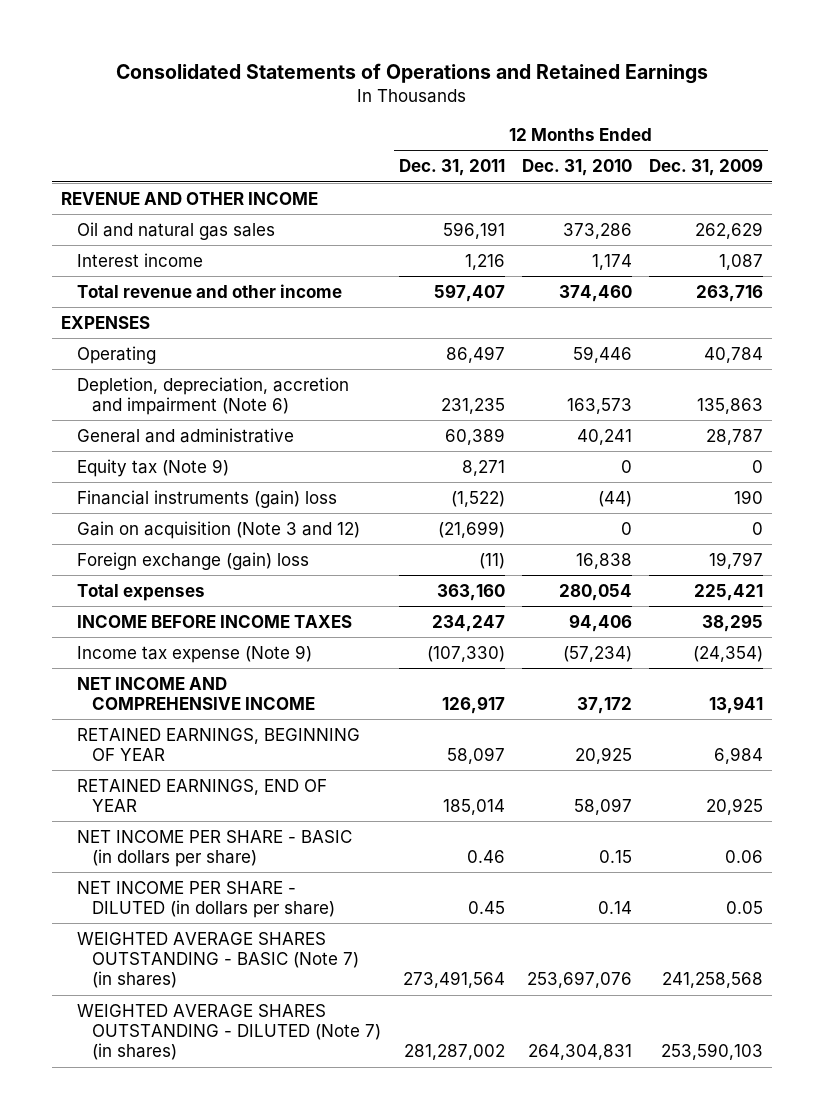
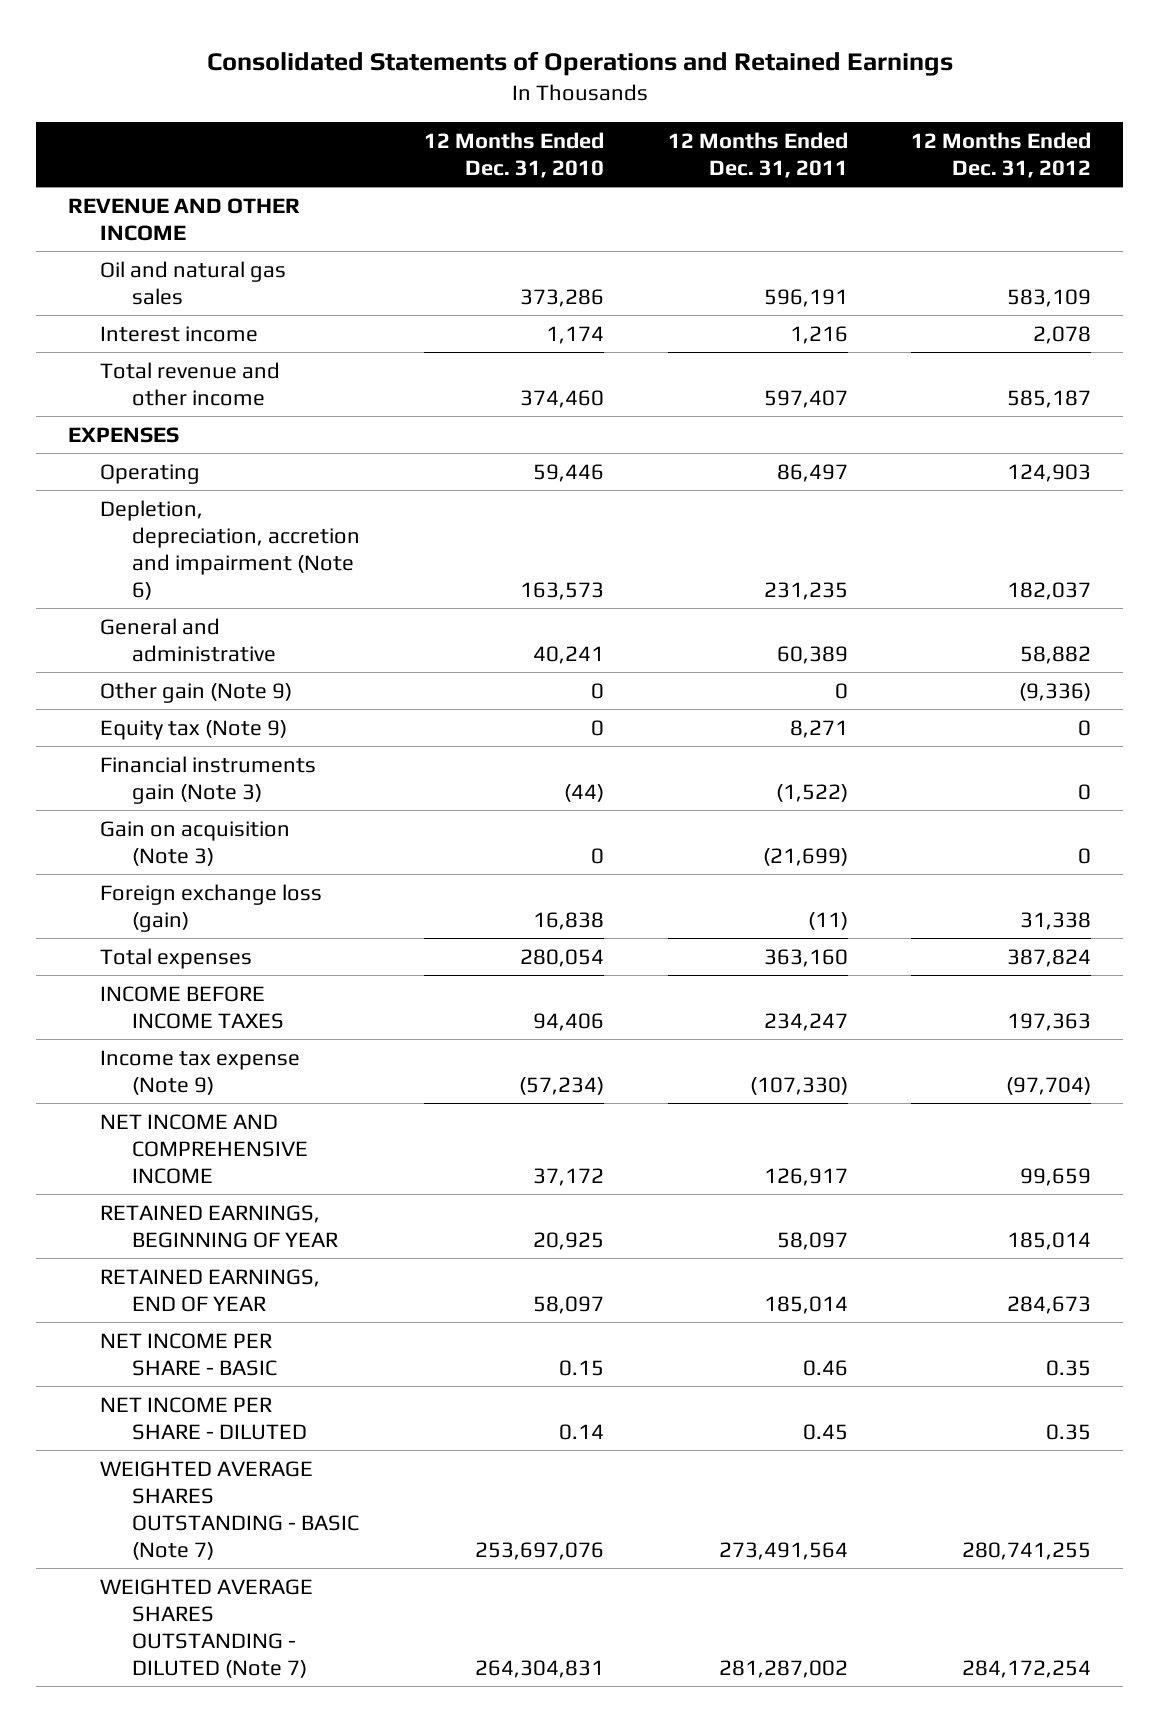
[649,158,764,177] Dec. 31, 2009 -> none
none -> [911,131,1092,178] 12 Months Ended Dec. 31, 2012
none -> [99,681,292,703] Other gain (Note 9)
[76,489,337,508] Financial instruments (gain) loss -> [99,755,316,804] Financial instruments gain (Note 3)
[76,520,360,539] Gain on acquisition (Note 3 and 12) -> [99,820,290,866] Gain on acquisition (Note 3)
[76,551,309,570] Foreign exchange (gain) loss -> [99,883,322,932] Foreign exchange loss (gain)
[76,829,352,868] NET INCOME PER SHARE - BASIC (in dollars per share) -> [99,1332,277,1376] NET INCOME PER SHARE - BASIC
[76,880,336,919] NET INCOME PER SHARE - DILUTED (in dollars per share) -> [99,1396,307,1440] NET INCOME PER SHARE - DILUTED
[76,931,360,989] WEIGHTED AVERAGE SHARES OUTSTANDING - BASIC (Note 7) (in shares) -> [99,1460,359,1560] WEIGHTED AVERAGE SHARES OUTSTANDING - BASIC (Note 7)
[76,1003,382,1061] WEIGHTED AVERAGE SHARES OUTSTANDING - DILUTED (Note 7) (in shares) -> [99,1578,313,1678] WEIGHTED AVERAGE SHARES OUTSTANDING - DILUTED (Note 7)

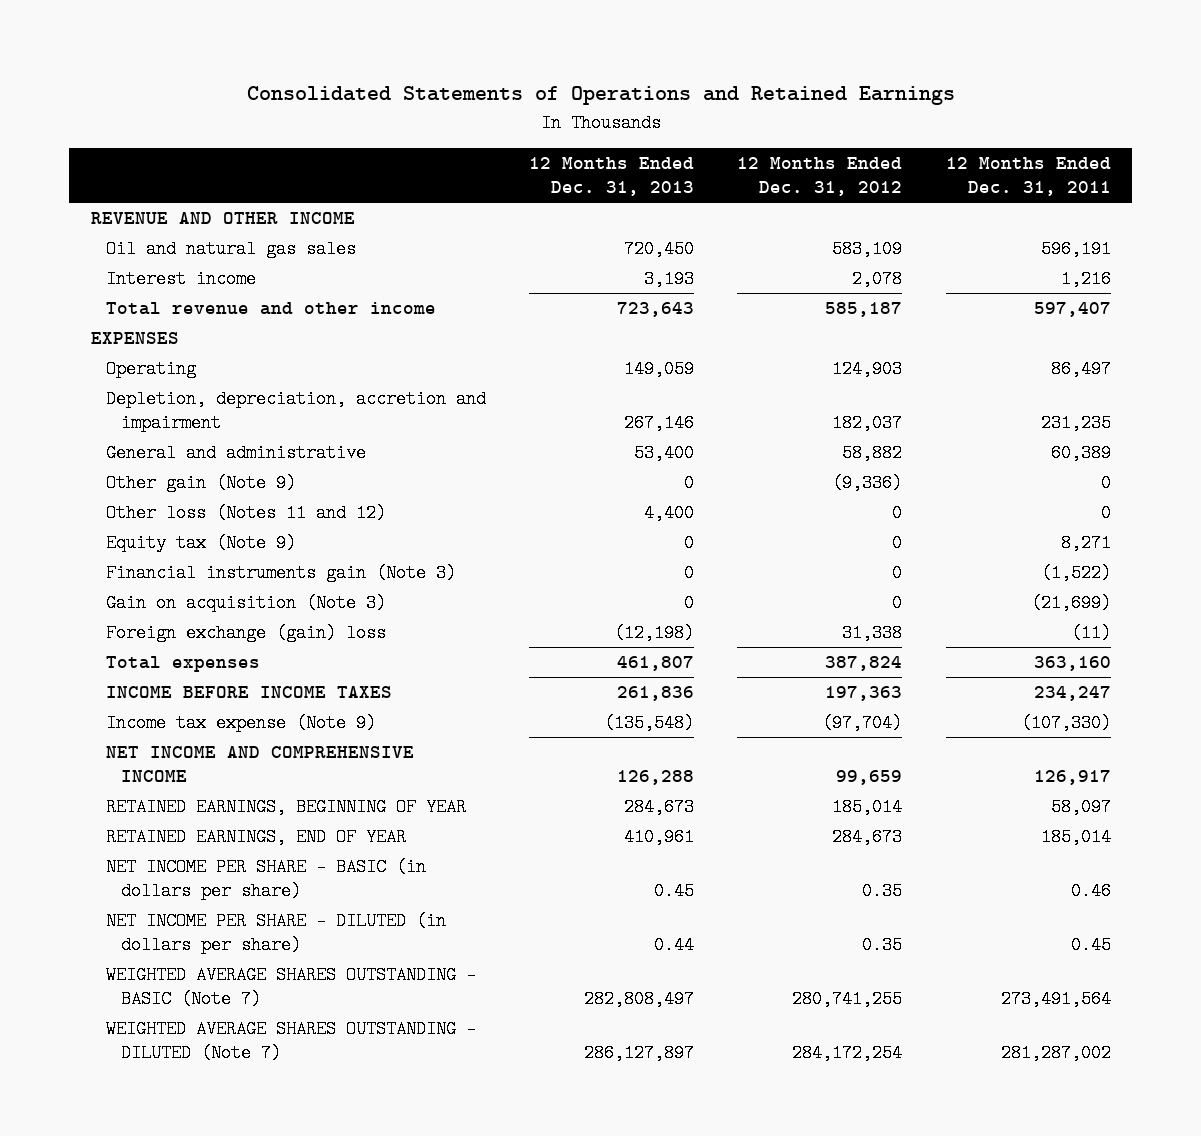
[423,131,604,178] 12 Months Ended Dec. 31, 2010 -> none
none -> [529,157,695,196] 12 Months Ended Dec. 31, 2013
[99,499,360,600] Depletion, depreciation, accretion and impairment (Note 6) -> [105,390,486,433] Depletion, depreciation, accretion and impairment
none -> [105,504,386,523] Other loss (Notes 11 and 12)
[99,883,322,932] Foreign exchange loss (gain) -> [105,624,386,643] Foreign exchange (gain) loss
[99,1332,277,1376] NET INCOME PER SHARE - BASIC -> [105,858,426,901] NET INCOME PER SHARE - BASIC (in dollars per share)
[99,1396,307,1440] NET INCOME PER SHARE - DILUTED -> [105,912,446,955] NET INCOME PER SHARE - DILUTED (in dollars per share)

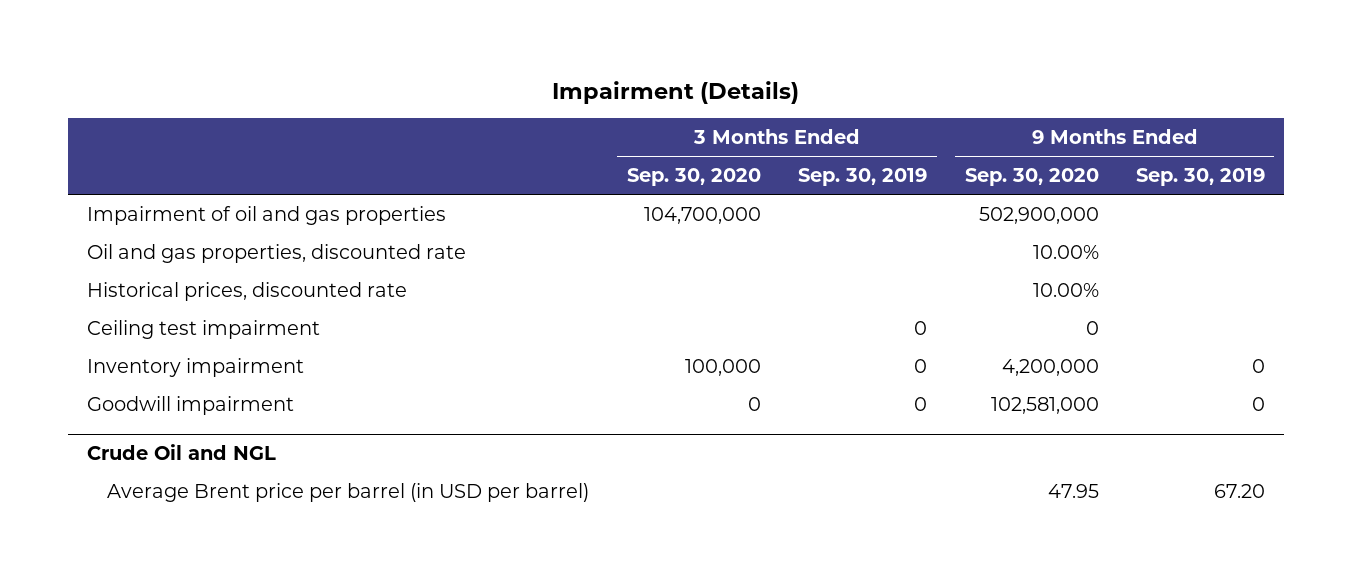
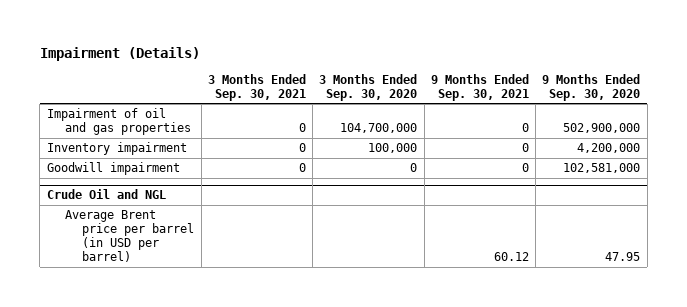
[798,167,928,186] Sep. 30, 2019 -> none
[1136,167,1266,186] Sep. 30, 2019 -> none
none -> [207,73,306,101] 3 Months Ended Sep. 30, 2021
none -> [430,73,529,101] 9 Months Ended Sep. 30, 2021
[86,243,466,263] Oil and gas properties, discounted rate -> none
[86,281,407,301] Historical prices, discounted rate -> none
[86,319,320,339] Ceiling test impairment -> none

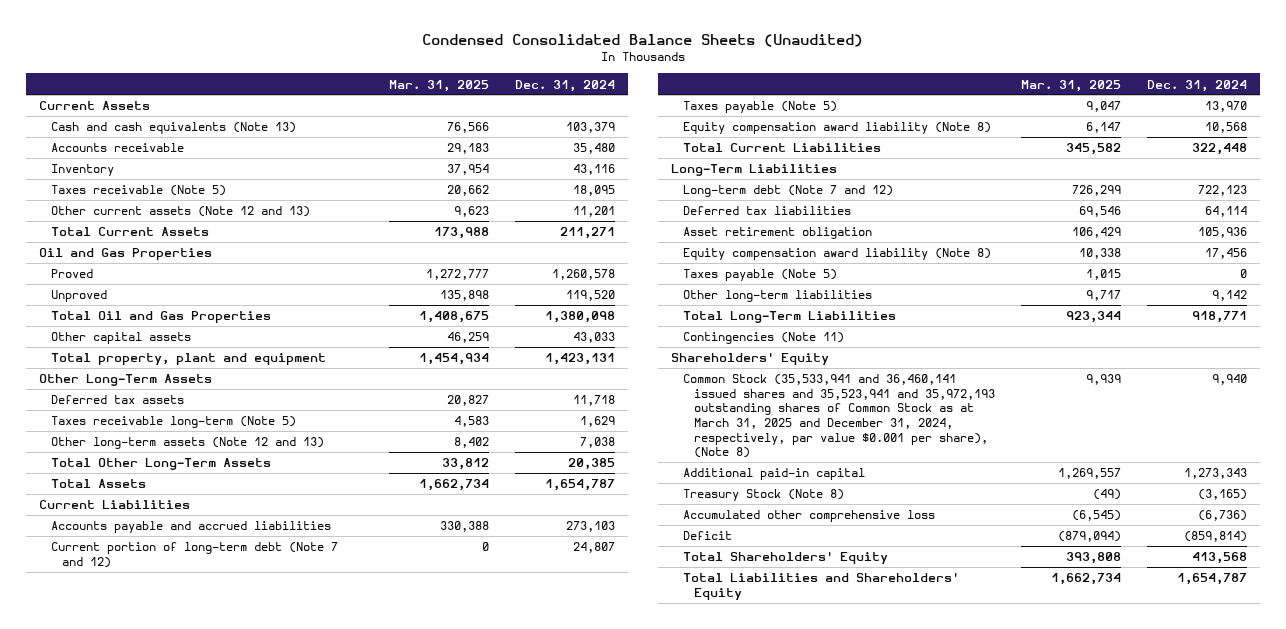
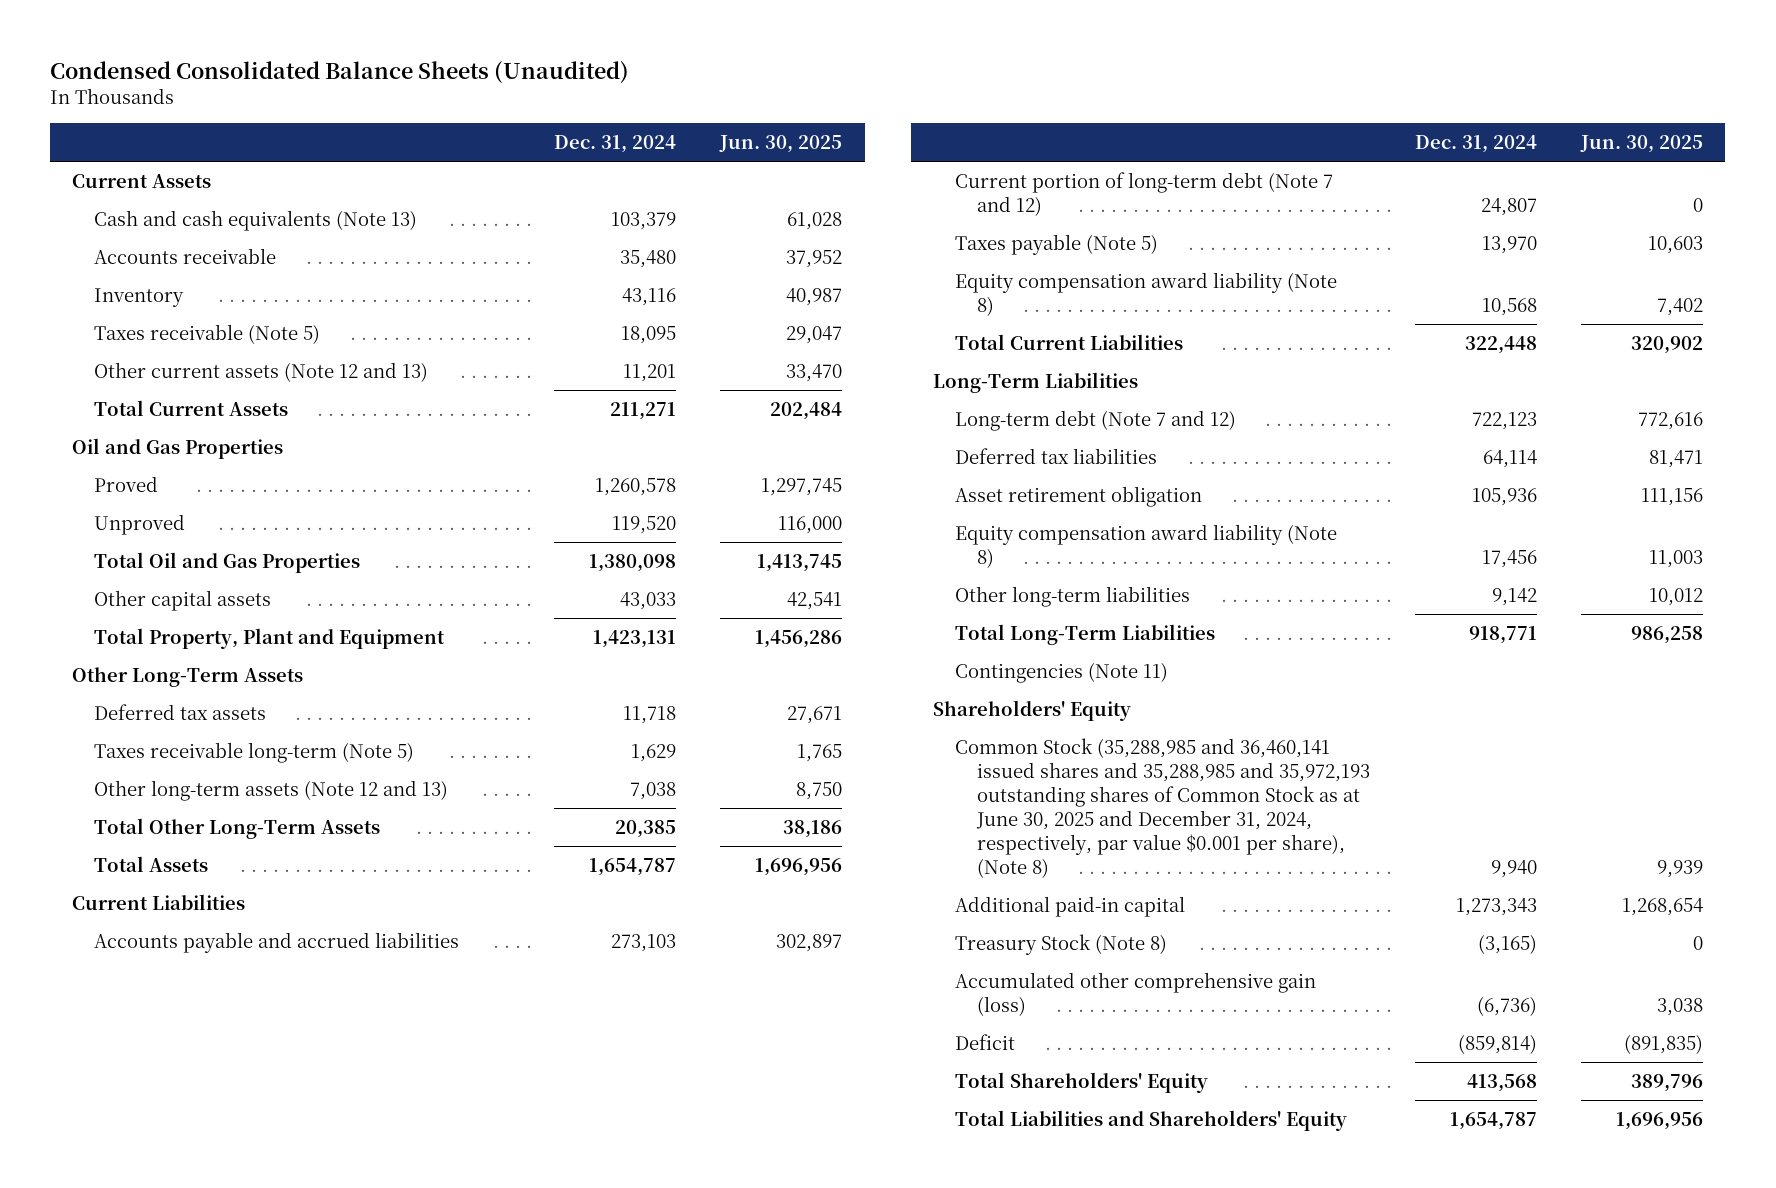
[389,79,490,92] Mar. 31, 2025 -> none
none -> [719,135,843,154] Jun. 30, 2025
[50,353,326,366] Total property, plant and equipment -> [94,628,446,650] Total Property, Plant and Equipment
[682,269,837,282] Taxes payable (Note 5) -> none
[682,374,996,459] Common Stock (35,533,941 and 36,460,141 issued shares and 35,523,941 and 35,972,193 outstanding shares of Common Stock as at March 31, 2025 and December 31, 2024, respectively, par value $0.001 per share), (Note 8) -> [955,738,1371,878] Common Stock (35,288,985 and 36,460,141 issued shares and 35,288,985 and 35,972,193 outstanding shares of Common Stock as at June 30, 2025 and December 31, 2024, respectively, par value $0.001 per share), (Note 8)
[682,510,935,523] Accumulated other comprehensive loss -> [955,972,1317,1016] Accumulated other comprehensive gain (loss)

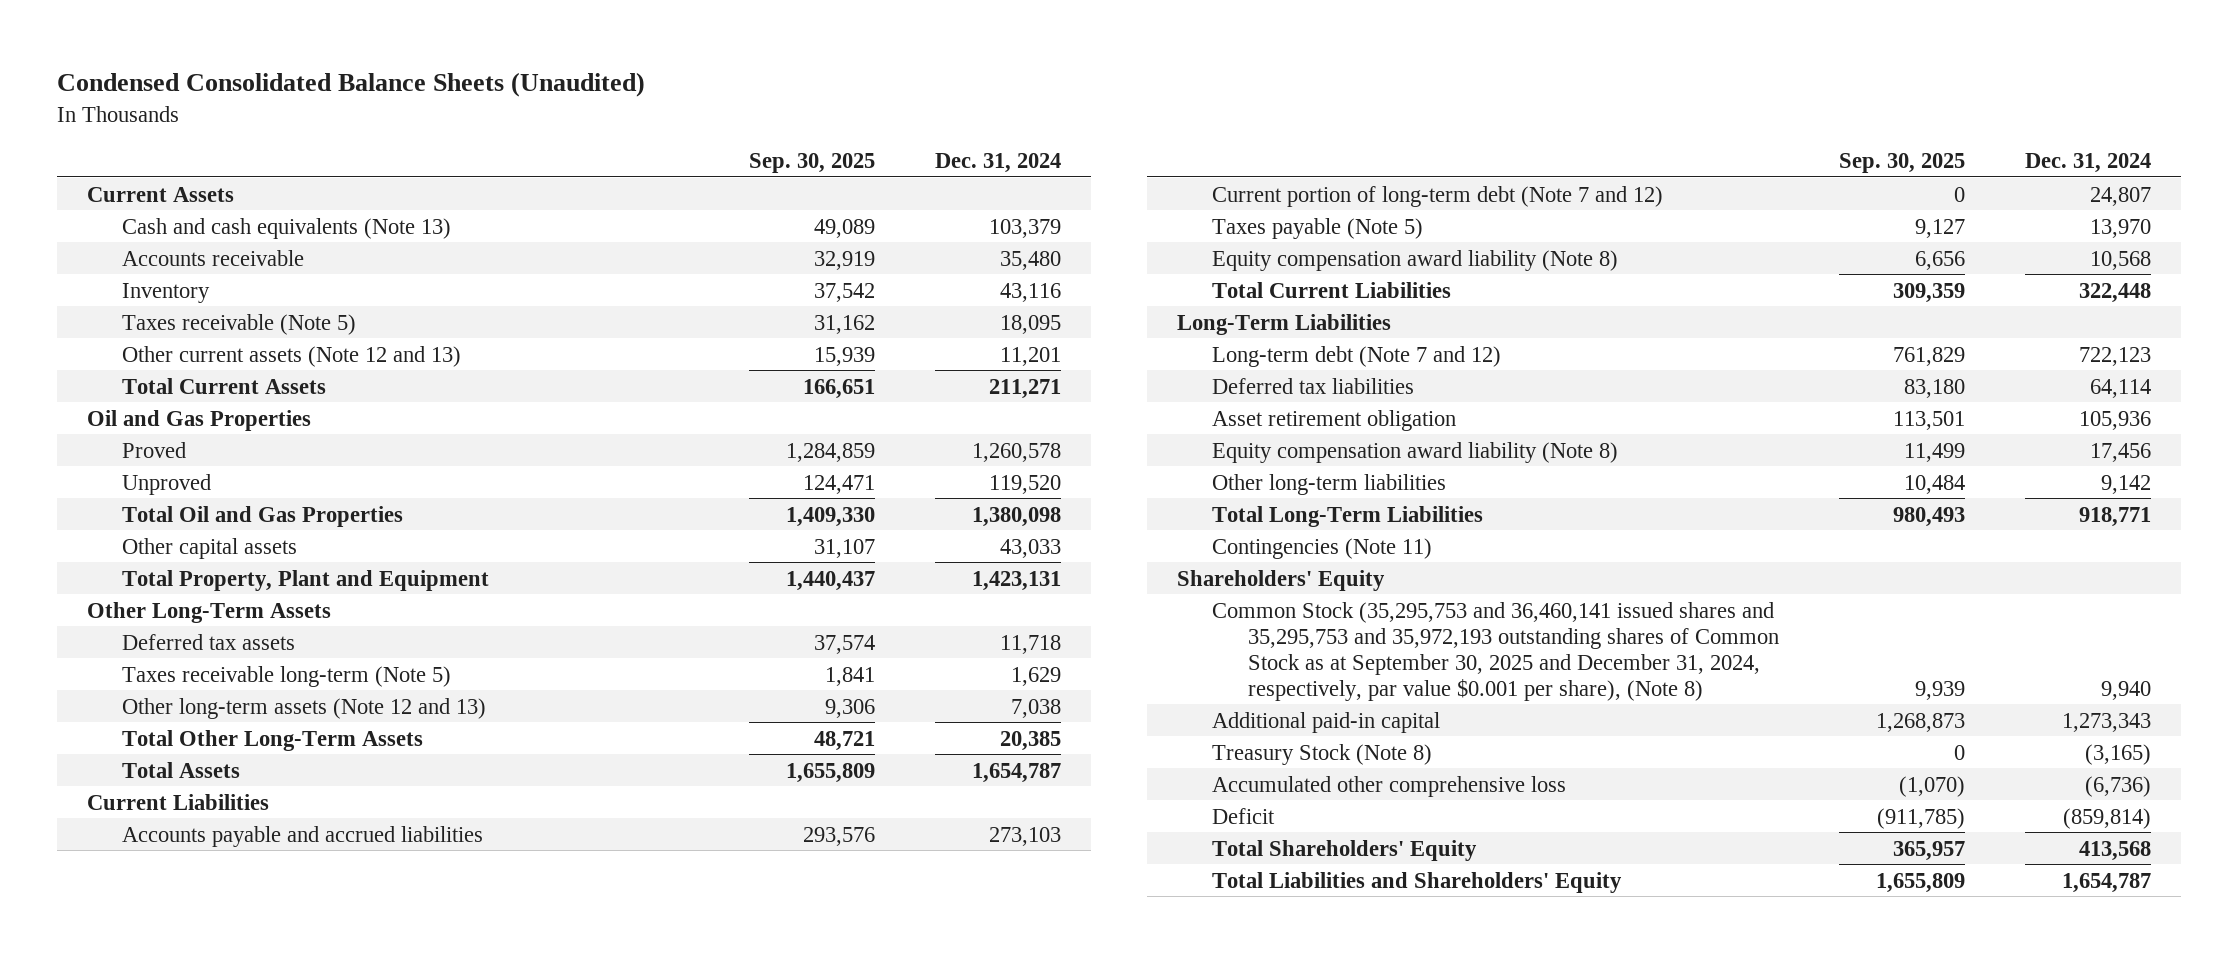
[719,135,843,154] Jun. 30, 2025 -> none
none -> [748,152,875,173] Sep. 30, 2025
[955,738,1371,878] Common Stock (35,288,985 and 36,460,141 issued shares and 35,288,985 and 35,972,193 outstanding shares of Common Stock as at June 30, 2025 and December 31, 2024, respectively, par value $0.001 per share), (Note 8) -> [1212,601,1779,701] Common Stock (35,295,753 and 36,460,141 issued shares and 35,295,753 and 35,972,193 outstanding shares of Common Stock as at September 30, 2025 and December 31, 2024, respectively, par value $0.001 per share), (Note 8)
[955,972,1317,1016] Accumulated other comprehensive gain (loss) -> [1212,775,1567,797] Accumulated other comprehensive loss

